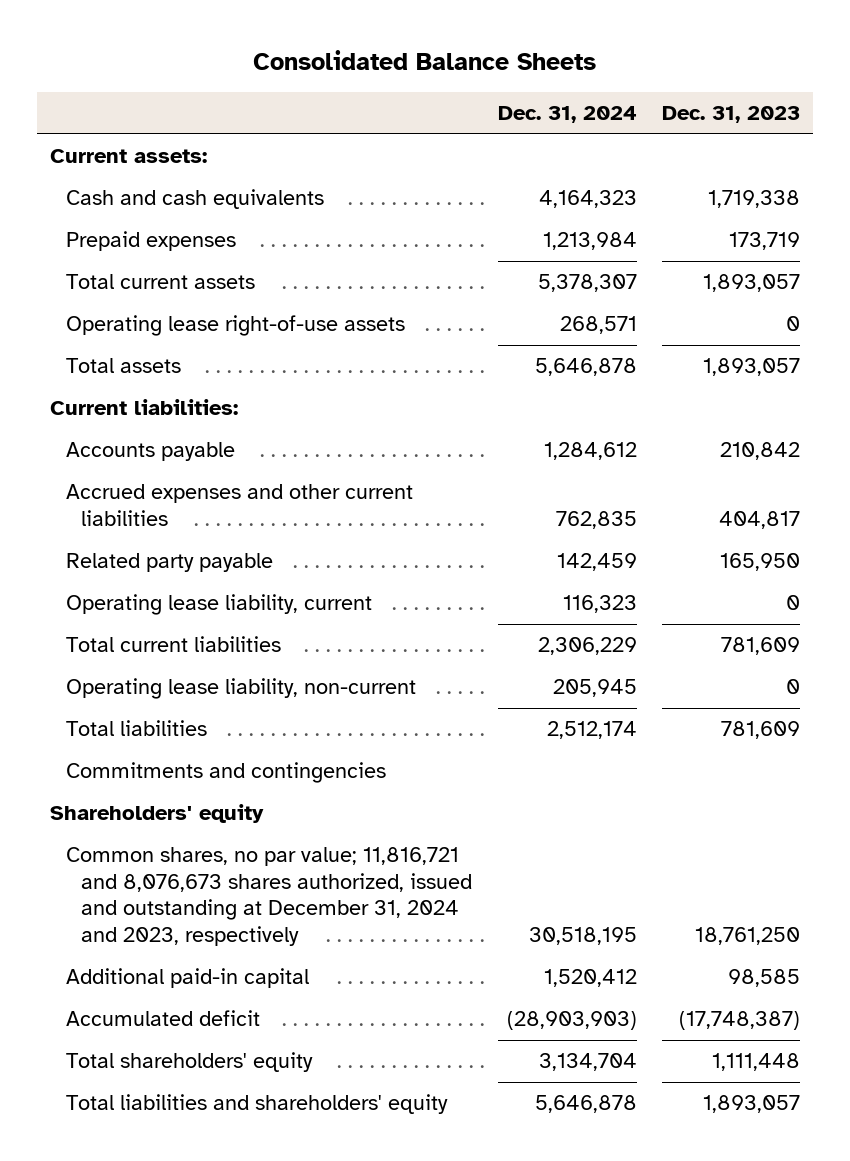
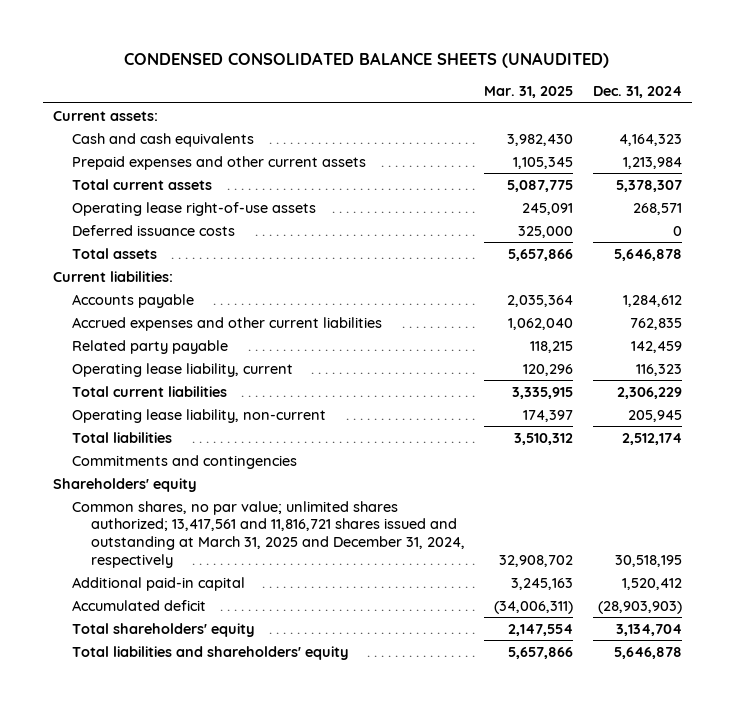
[252,50,596,71] Consolidated Balance Sheets -> [124,52,610,69] CONDENSED CONSOLIDATED BALANCE SHEETS (UNAUDITED)
[662,106,801,124] Dec. 31, 2023 -> none
none -> [484,86,574,99] Mar. 31, 2025
[65,231,236,252] Prepaid expenses -> [71,155,366,170] Prepaid expenses and other current assets
none -> [71,224,235,236] Deferred issuance costs
[65,847,473,946] Common shares, no par value; 11,816,721 and 8,076,673 shares authorized, issued and outstanding at December 31, 2024 and 2023, respectively -> [71,500,465,568] Common shares, no par value; unlimited shares authorized; 13,417,561 and 11,816,721 shares issued and outstanding at March 31, 2025 and December 31, 2024, respectively

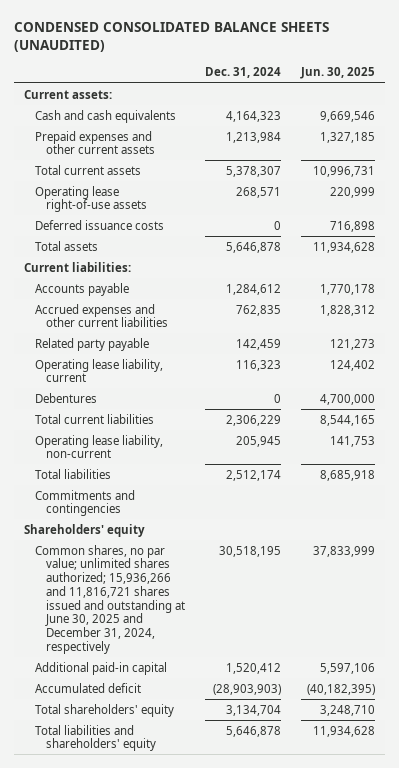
[484,86,574,99] Mar. 31, 2025 -> none
none -> [300,67,376,80] Jun. 30, 2025
none -> [35,392,98,403] Debentures
[71,500,465,568] Common shares, no par value; unlimited shares authorized; 13,417,561 and 11,816,721 shares issued and outstanding at March 31, 2025 and December 31, 2024, respectively -> [35,544,185,655] Common shares, no par value; unlimited shares authorized; 15,936,266 and 11,816,721 shares issued and outstanding at June 30, 2025 and December 31, 2024, respectively

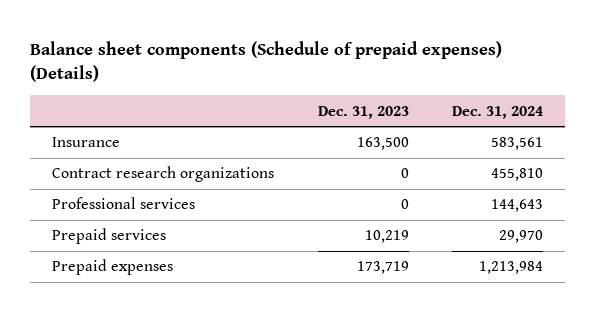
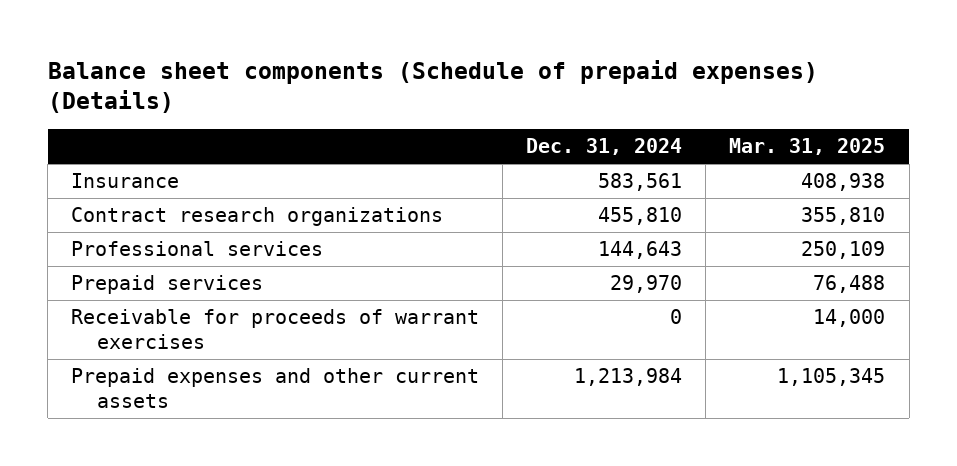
[317,105,409,119] Dec. 31, 2023 -> none
none -> [729,138,886,156] Mar. 31, 2025
none -> [71,309,480,349] Receivable for proceeds of warrant exercises
[52,259,174,276] Prepaid expenses -> [71,368,480,408] Prepaid expenses and other current assets

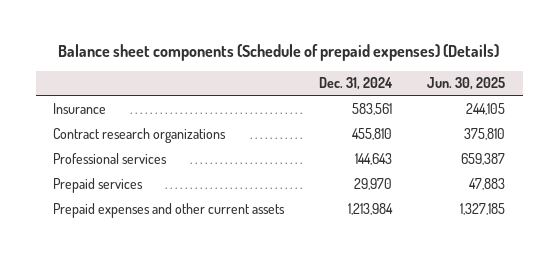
[729,138,886,156] Mar. 31, 2025 -> none
none -> [427,77,506,91] Jun. 30, 2025
[71,309,480,349] Receivable for proceeds of warrant exercises -> none

